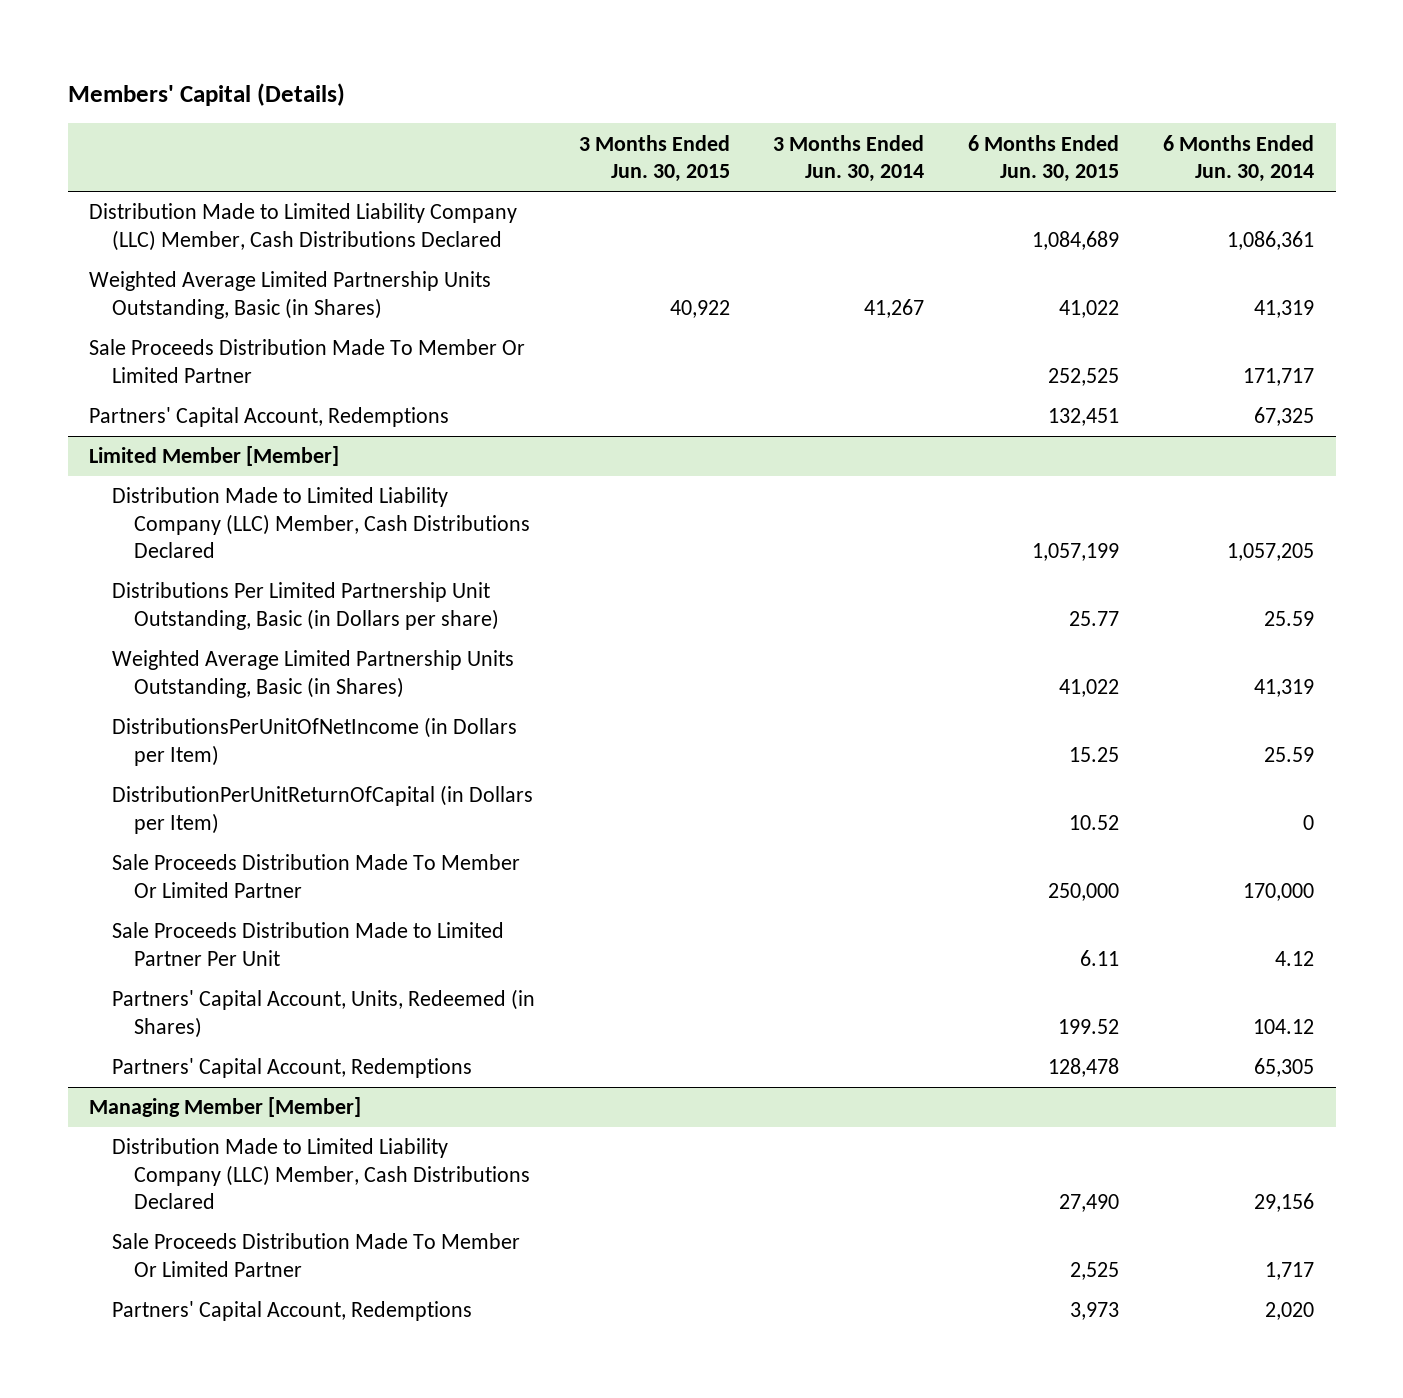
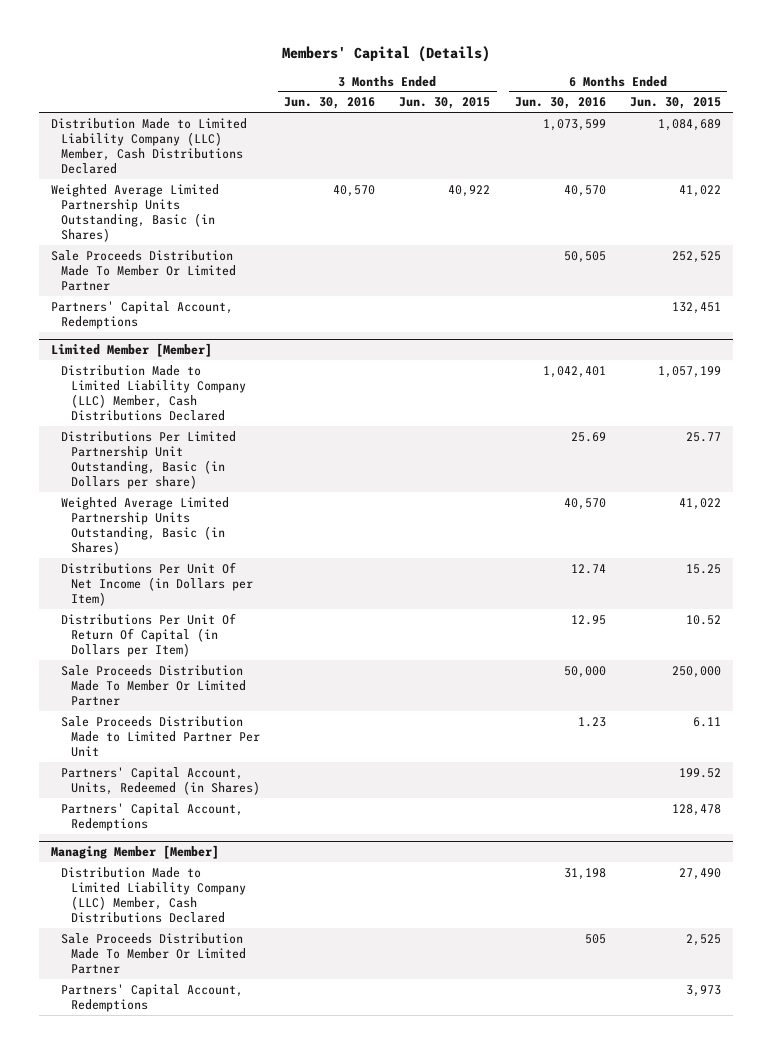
[773,134,925,183] 3 Months Ended Jun. 30, 2014 -> none
[1162,134,1314,183] 6 Months Ended Jun. 30, 2014 -> none
none -> [284,97,376,110] Jun. 30, 2016
none -> [514,97,606,110] Jun. 30, 2016
[111,717,517,766] DistributionsPerUnitOfNetIncome (in Dollars per Item) -> [60,561,253,606] Distributions Per Unit Of Net Income (in Dollars per Item)
[111,785,533,834] DistributionPerUnitReturnOfCapital (in Dollars per Item) -> [60,612,236,657] Distributions Per Unit Of Return Of Capital (in Dollars per Item)

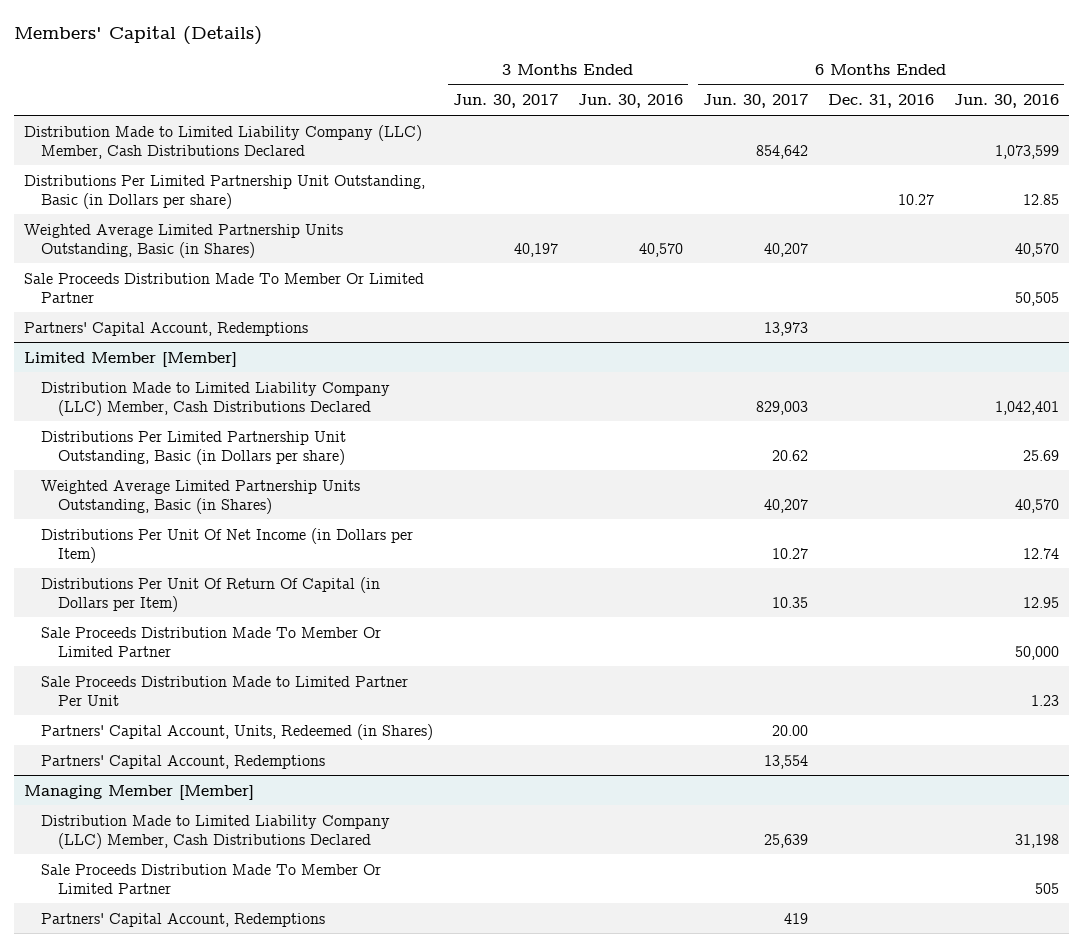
[399,97,491,110] Jun. 30, 2015 -> none
[630,97,722,110] Jun. 30, 2015 -> none
none -> [453,94,559,109] Jun. 30, 2017
none -> [703,94,809,109] Jun. 30, 2017
none -> [828,94,935,109] Dec. 31, 2016
none -> [24,174,426,209] Distributions Per Limited Partnership Unit Outstanding, Basic (in Dollars per share)

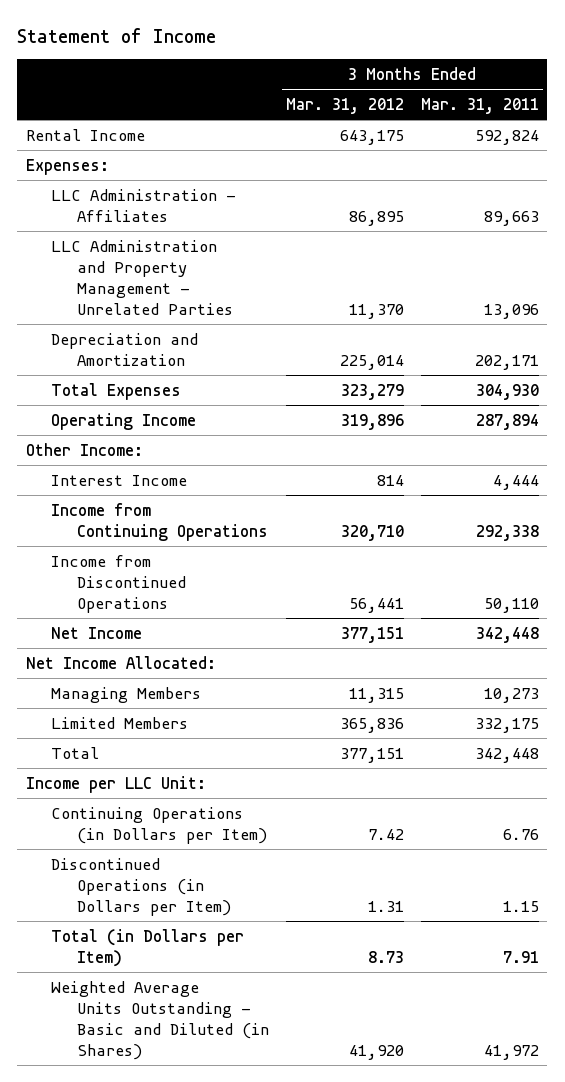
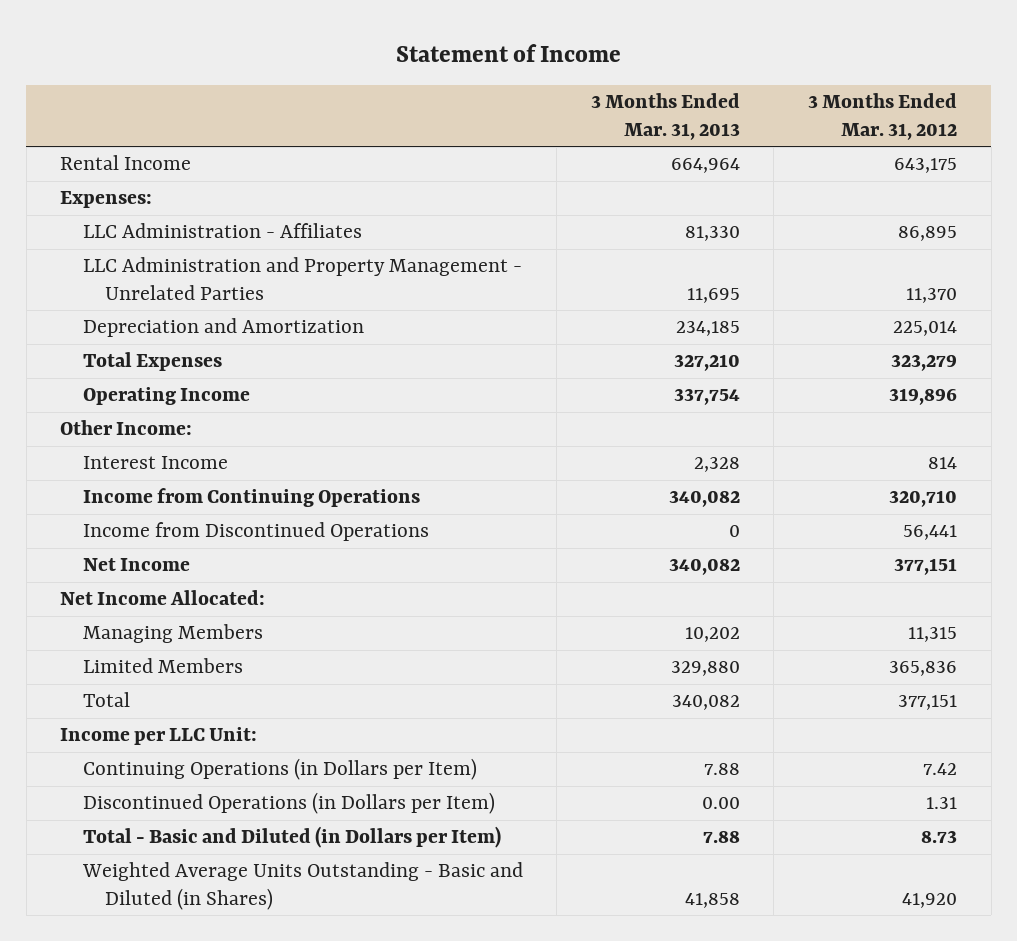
[420,98,539,115] Mar. 31, 2011 -> none
none -> [590,93,740,140] 3 Months Ended Mar. 31, 2013
[51,928,245,967] Total (in Dollars per Item) -> [82,826,501,849] Total - Basic and Diluted (in Dollars per Item)

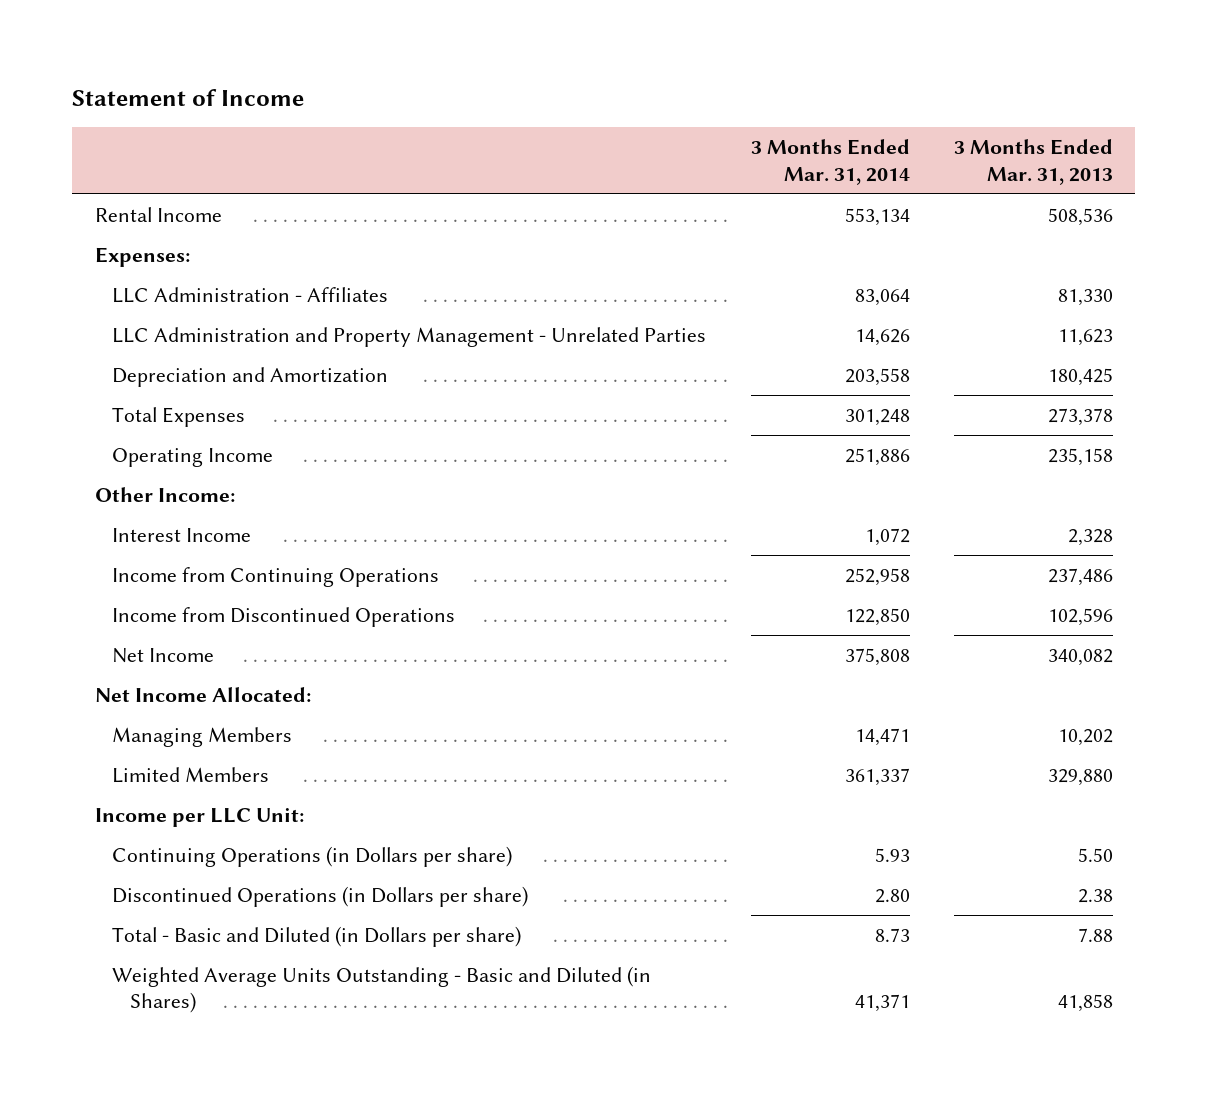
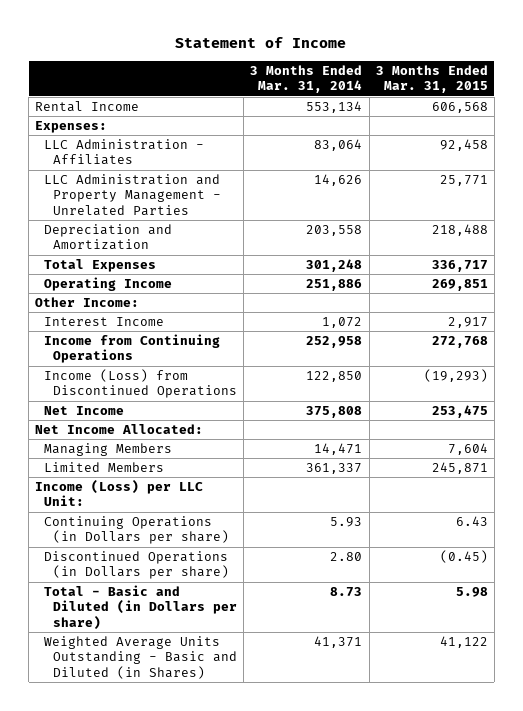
[953,139,1113,185] 3 Months Ended Mar. 31, 2013 -> none
none -> [375,65,488,94] 3 Months Ended Mar. 31, 2015
[112,607,456,628] Income from Discontinued Operations -> [44,369,238,399] Income (Loss) from Discontinued Operations
[94,808,304,828] Income per LLC Unit: -> [35,480,204,507] Income (Loss) per LLC Unit:

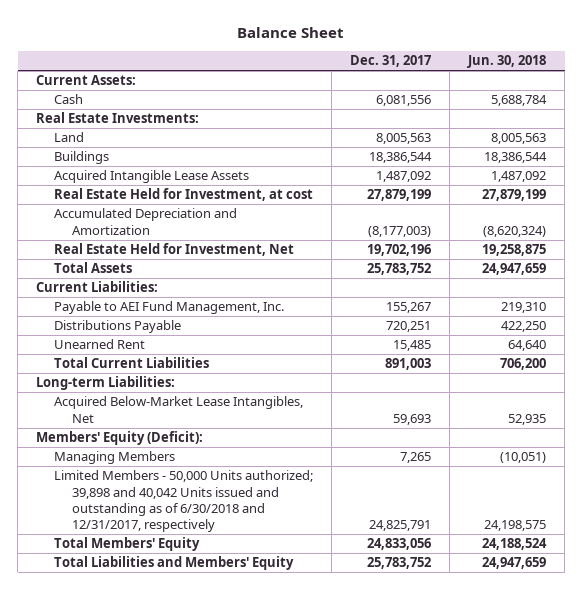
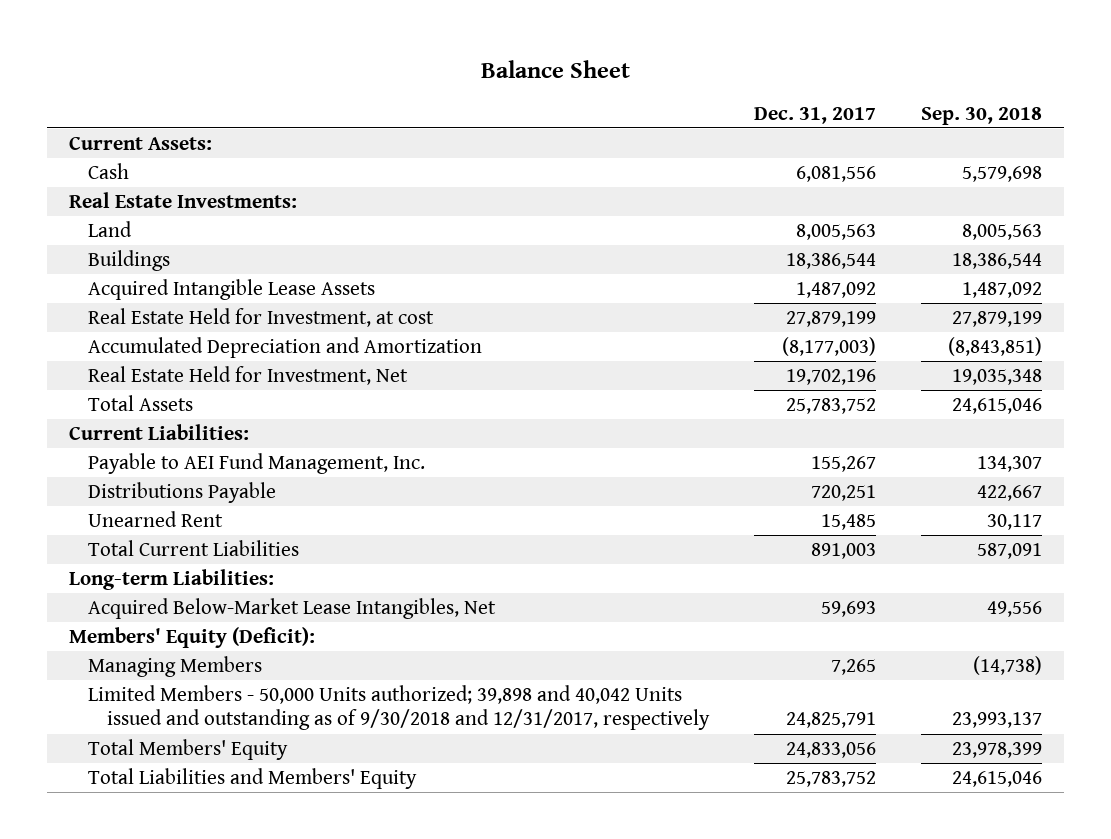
[467,55,547,69] Jun. 30, 2018 -> none
none -> [921,106,1043,125] Sep. 30, 2018
[54,470,314,532] Limited Members - 50,000 Units authorized; 39,898 and 40,042 Units issued and outstanding as of 6/30/2018 and 12/31/2017, respectively -> [88,685,711,731] Limited Members - 50,000 Units authorized; 39,898 and 40,042 Units issued and outstanding as of 9/30/2018 and 12/31/2017, respectively

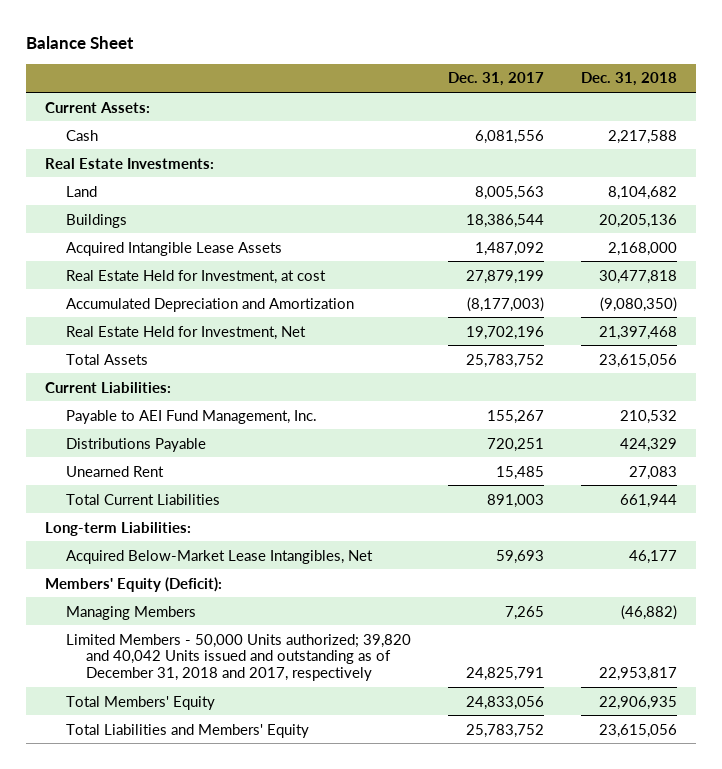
[921,106,1043,125] Sep. 30, 2018 -> none
none -> [581,72,678,87] Dec. 31, 2018
[88,685,711,731] Limited Members - 50,000 Units authorized; 39,898 and 40,042 Units issued and outstanding as of 9/30/2018 and 12/31/2017, respectively -> [65,633,411,682] Limited Members - 50,000 Units authorized; 39,820 and 40,042 Units issued and outstanding as of December 31, 2018 and 2017, respectively

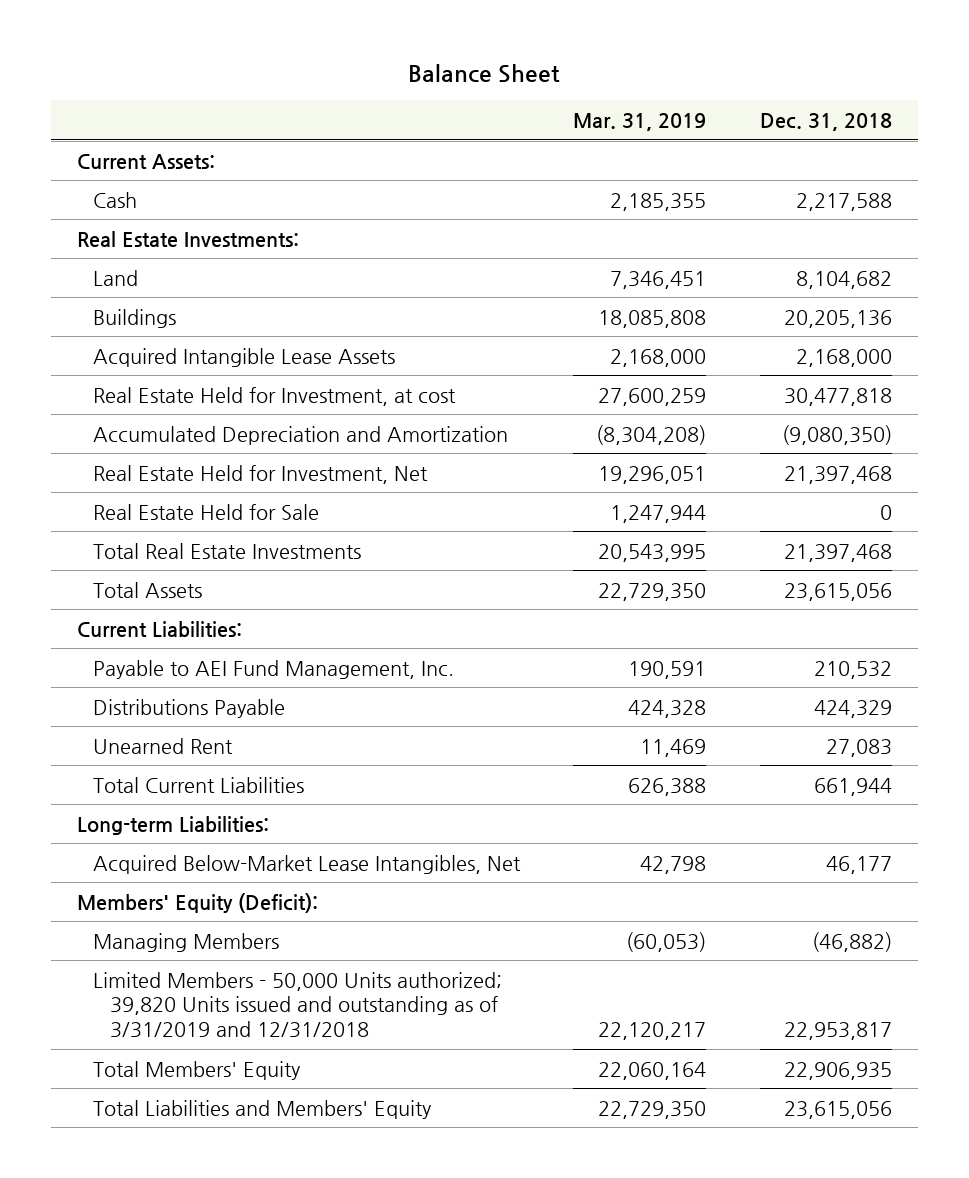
[447,72,544,87] Dec. 31, 2017 -> none
none -> [573,112,707,131] Mar. 31, 2019
none -> [93,503,320,520] Real Estate Held for Sale
none -> [93,542,362,559] Total Real Estate Investments
[65,633,411,682] Limited Members - 50,000 Units authorized; 39,820 and 40,042 Units issued and outstanding as of December 31, 2018 and 2017, respectively -> [93,971,503,1038] Limited Members - 50,000 Units authorized; 39,820 Units issued and outstanding as of 3/31/2019 and 12/31/2018

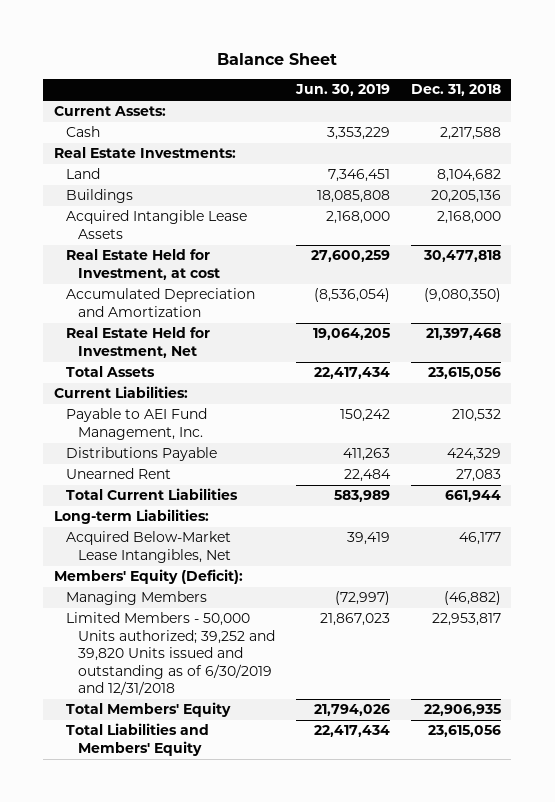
[573,112,707,131] Mar. 31, 2019 -> none
none -> [295,84,391,97] Jun. 30, 2019
[93,503,320,520] Real Estate Held for Sale -> none
[93,542,362,559] Total Real Estate Investments -> none
[93,971,503,1038] Limited Members - 50,000 Units authorized; 39,820 Units issued and outstanding as of 3/31/2019 and 12/31/2018 -> [66,612,276,695] Limited Members - 50,000 Units authorized; 39,252 and 39,820 Units issued and outstanding as of 6/30/2019 and 12/31/2018

